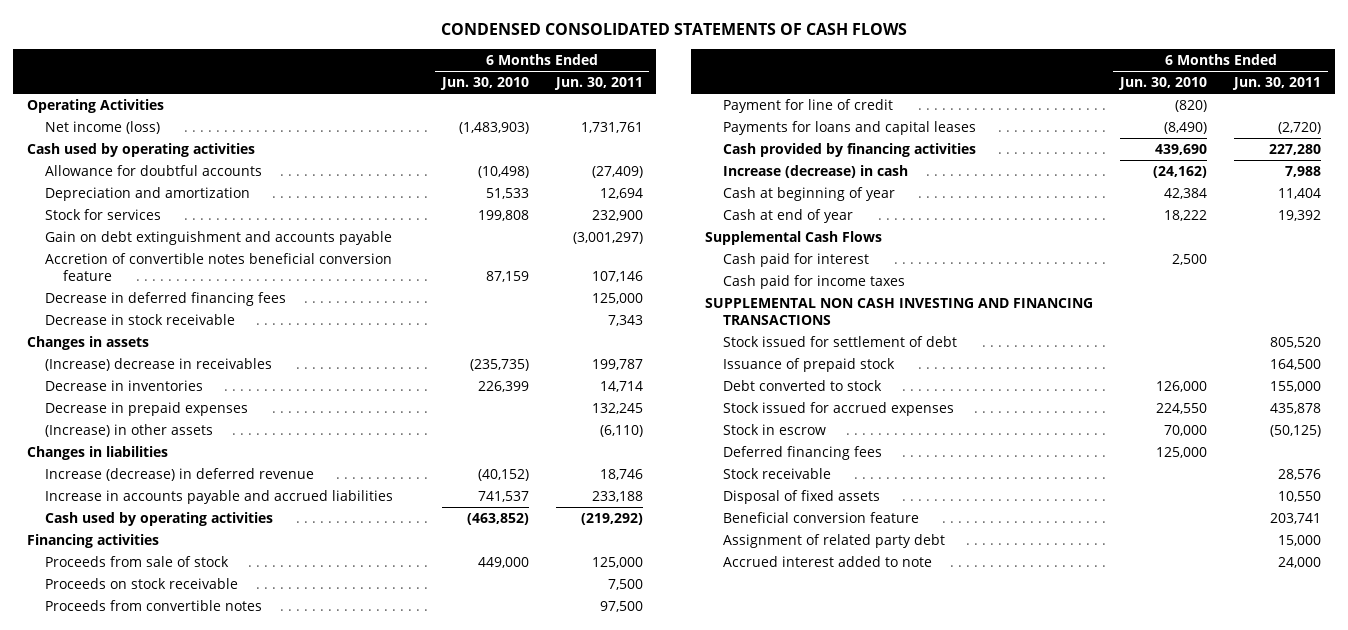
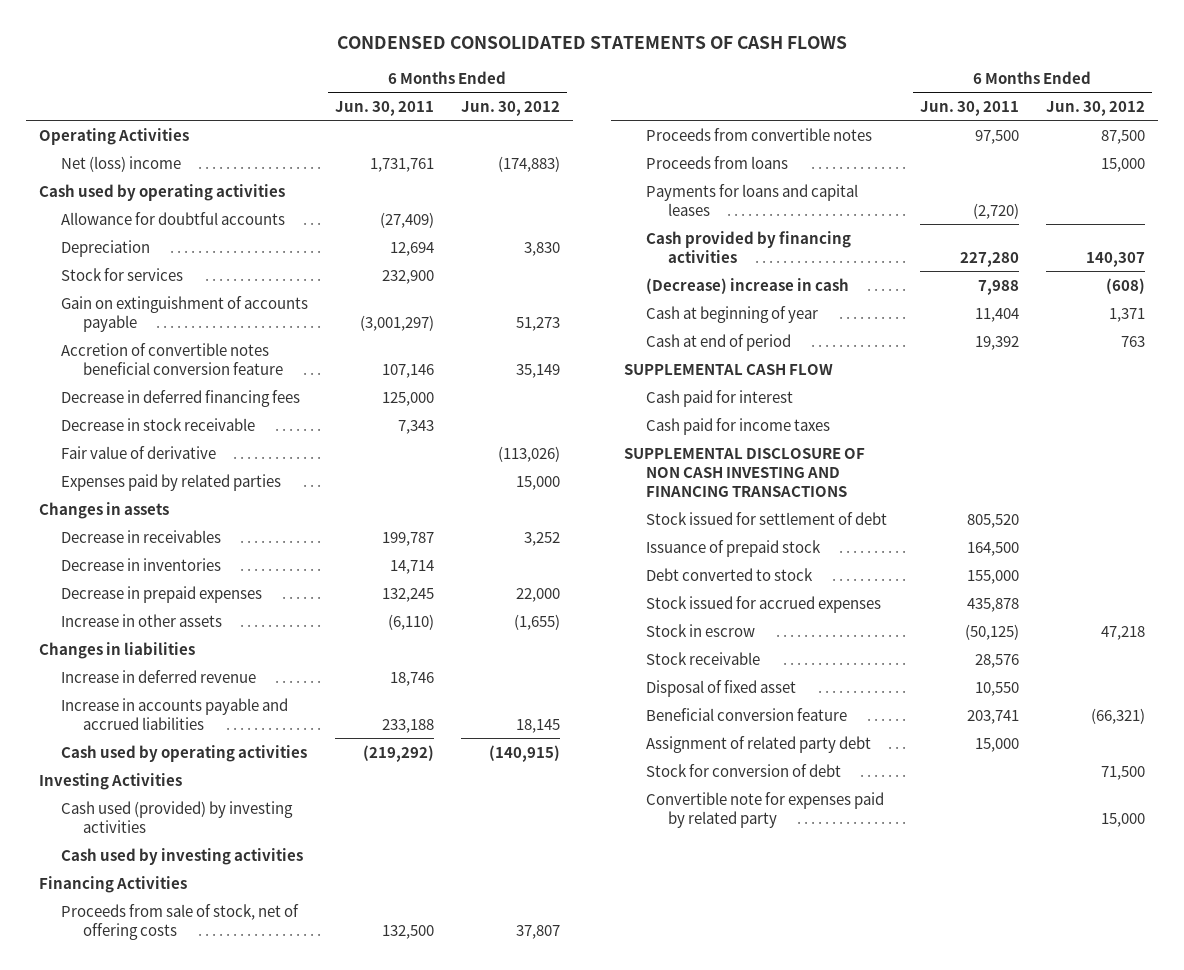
[439,77,529,91] Jun. 30, 2010 -> none
none -> [460,100,560,116] Jun. 30, 2012
[44,121,160,135] Net income (loss) -> [60,155,181,172] Net (loss) income
[44,187,250,202] Depreciation and amortization -> [60,239,150,257] Depreciation
[44,231,392,246] Gain on debt extinguishment and accounts payable -> [60,295,308,332] Gain on extinguishment of accounts payable
none -> [60,445,216,459] Fair value of derivative
none -> [60,473,281,491] Expenses paid by related parties
[44,358,272,372] (Increase) decrease in receivables -> [60,529,221,543] Decrease in receivables
[44,424,213,438] (Increase) in other assets -> [60,613,222,627] Increase in other assets
[44,468,314,482] Increase (decrease) in deferred revenue -> [60,669,256,683] Increase in deferred revenue
[44,578,238,590] Proceeds on stock receivable -> none
none -> [39,772,183,790] Investing Activities
none -> [60,800,293,833] Cash used (provided) by investing activities
none -> [60,847,303,865] Cash used by investing activities
[26,534,159,549] Financing activities -> [39,875,188,893] Financing Activities
[44,556,229,568] Proceeds from sale of stock -> [60,903,299,940] Proceeds from sale of stock, net of offering costs
[591,557,643,569] 125,000 -> [381,924,434,939] 132,500
[723,99,894,114] Payment for line of credit -> none
none -> [645,155,788,169] Proceeds from loans
[723,165,909,179] Increase (decrease) in cash -> [645,277,849,294] (Decrease) increase in cash
[723,209,854,224] Cash at end of year -> [645,333,791,351] Cash at end of period
[704,231,882,246] Supplemental Cash Flows -> [624,363,834,375] SUPPLEMENTAL CASH FLOW
[704,298,1093,325] SUPPLEMENTAL NON CASH INVESTING AND FINANCING TRANSACTIONS -> [624,447,866,497] SUPPLEMENTAL DISCLOSURE OF NON CASH INVESTING AND FINANCING TRANSACTIONS
[723,446,883,461] Deferred financing fees -> none
[723,490,881,505] Disposal of fixed assets -> [645,679,796,697] Disposal of fixed asset
[723,556,933,568] Accrued interest added to note -> none
none -> [645,763,841,777] Stock for conversion of debt
none -> [645,791,884,828] Convertible note for expenses paid by related party

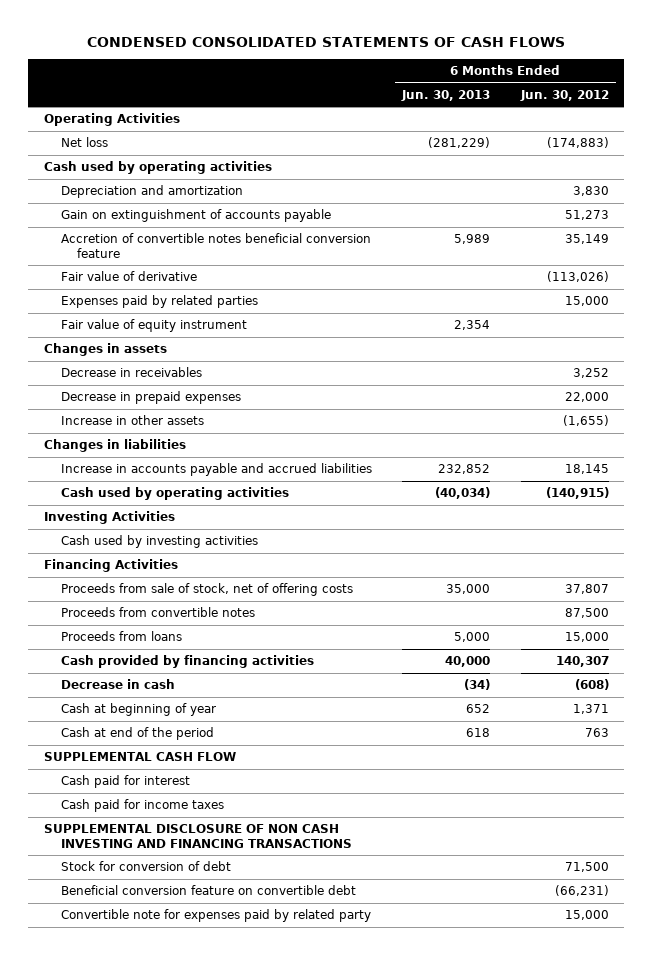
[334,100,434,116] Jun. 30, 2011 -> none
none -> [401,89,491,101] Jun. 30, 2013
[60,155,181,172] Net (loss) income -> [60,137,108,148] Net loss
[60,211,285,225] Allowance for doubtful accounts -> none
[60,267,183,281] Stock for services -> none
[60,239,150,257] Depreciation -> [60,185,243,199] Depreciation and amortization
[60,389,300,407] Decrease in deferred financing fees -> none
[60,417,255,431] Decrease in stock receivable -> none
none -> [60,319,247,333] Fair value of equity instrument
[60,557,221,571] Decrease in inventories -> none
[60,669,256,683] Increase in deferred revenue -> none
[60,800,293,833] Cash used (provided) by investing activities -> none
[645,183,858,216] Payments for loans and capital leases -> none
[645,277,849,294] (Decrease) increase in cash -> [60,679,175,690] Decrease in cash
[645,333,791,351] Cash at end of period -> [60,727,214,741] Cash at end of the period
[645,511,887,525] Stock issued for settlement of debt -> none
[645,539,821,557] Issuance of prepaid stock -> none
[645,567,813,581] Debt converted to stock -> none
[645,595,881,613] Stock issued for accrued expenses -> none
[645,623,755,637] Stock in escrow -> none
[645,651,760,665] Stock receivable -> none
[645,679,796,697] Disposal of fixed asset -> none
[645,707,847,721] Beneficial conversion feature -> none
[645,735,871,753] Assignment of related party debt -> none
none -> [60,885,356,896] Beneficial conversion feature on convertible debt

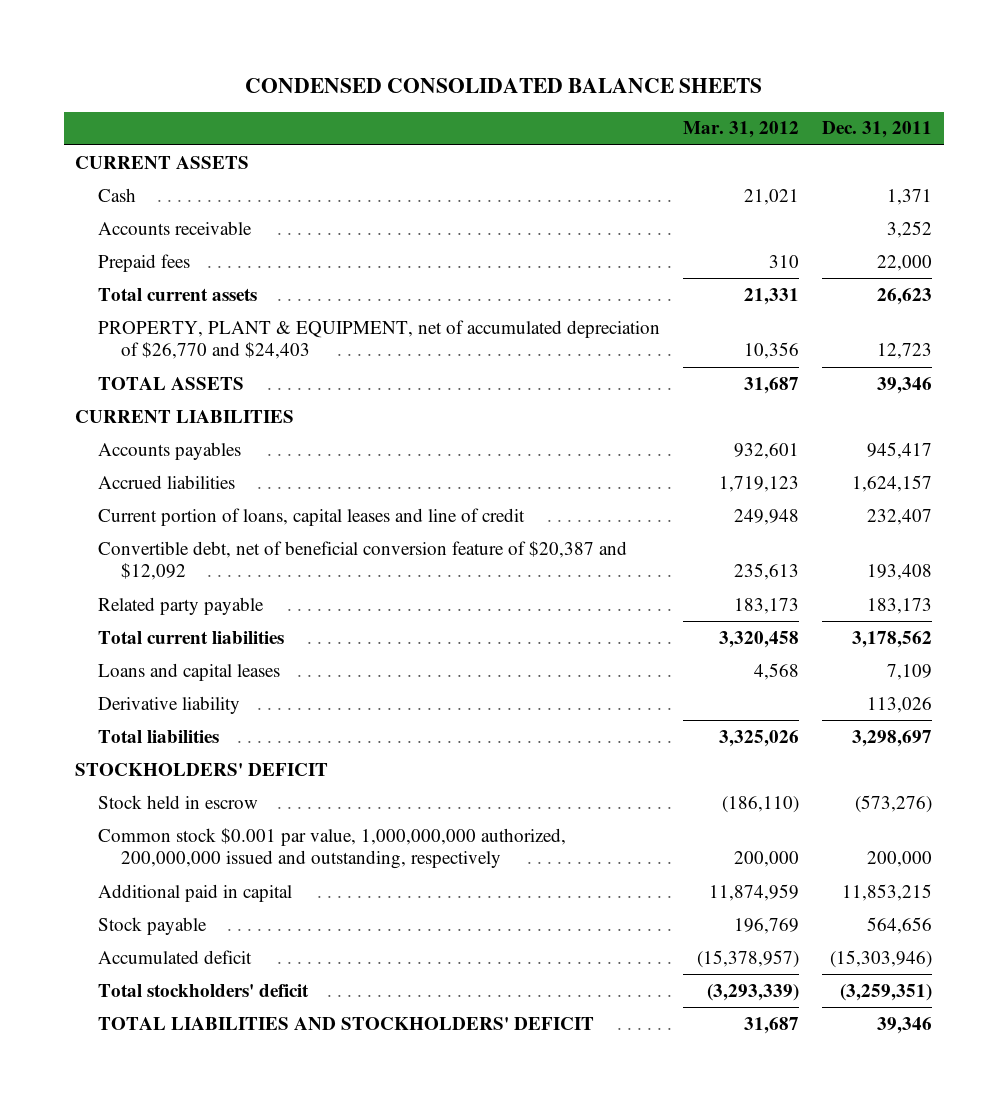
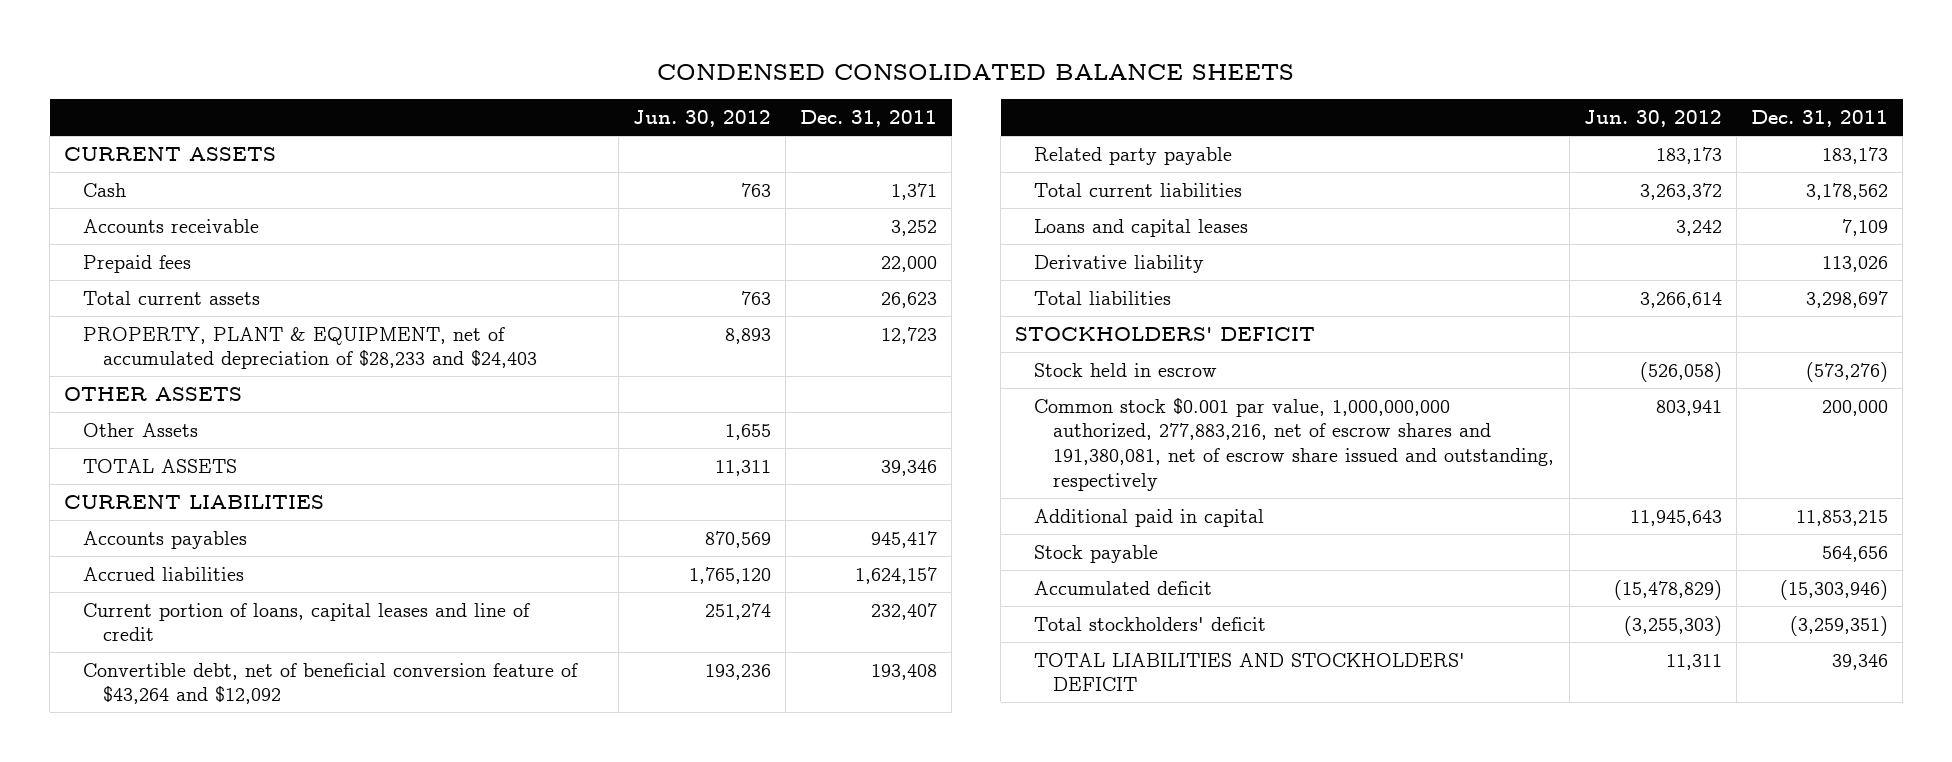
[683,121,800,139] Mar. 31, 2012 -> none
none -> [632,109,771,127] Jun. 30, 2012
[98,319,661,360] PROPERTY, PLANT & EQUIPMENT, net of accumulated depreciation of $26,770 and $24,403 -> [83,326,537,370] PROPERTY, PLANT & EQUIPMENT, net of accumulated depreciation of $28,233 and $24,403
none -> [64,386,243,401] OTHER ASSETS
none -> [83,422,199,437] Other Assets
[98,540,628,581] Convertible debt, net of beneficial conversion feature of $20,387 and $12,092 -> [83,662,579,705] Convertible debt, net of beneficial conversion feature of $43,264 and $12,092
[98,827,567,870] Common stock $0.001 par value, 1,000,000,000 authorized, 200,000,000 issued and outstanding, respectively -> [1034,397,1555,491] Common stock $0.001 par value, 1,000,000,000 authorized, 277,883,216, net of escrow shares and 191,380,081, net of escrow share issued and outstanding, respectively

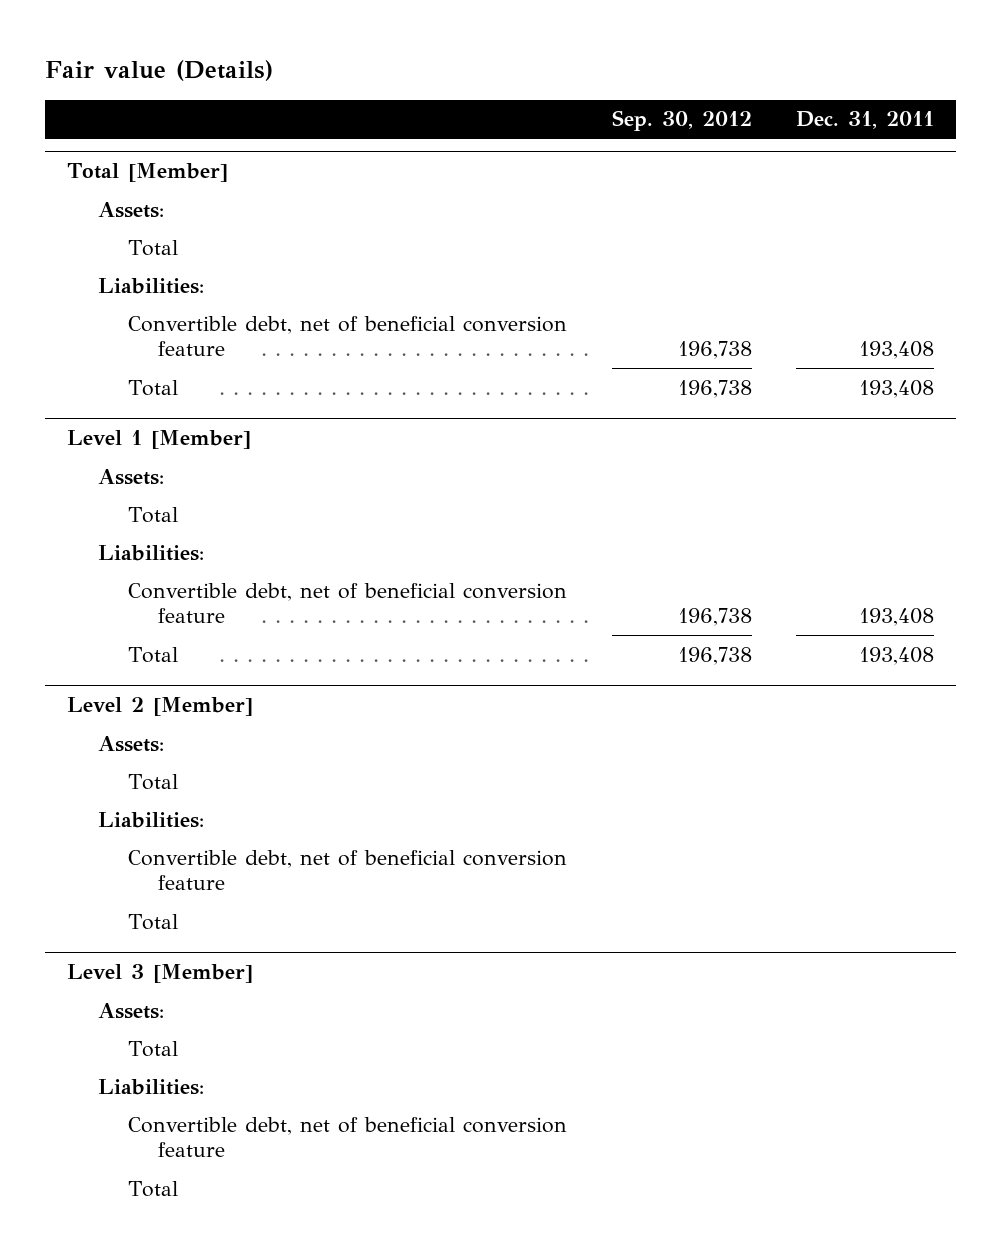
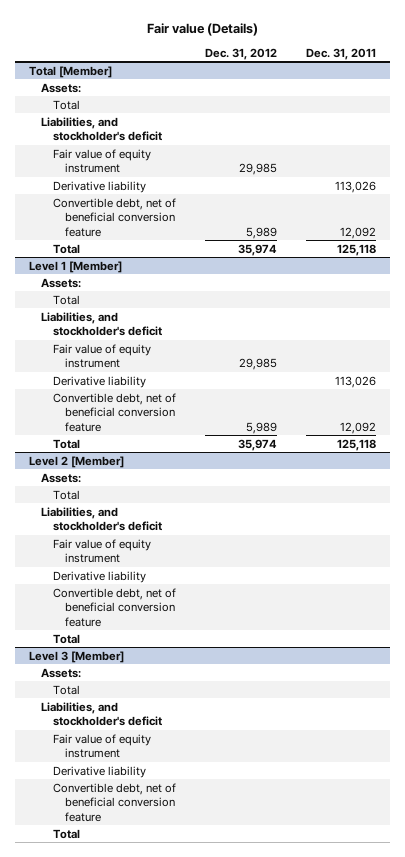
[611,110,752,132] Sep. 30, 2012 -> none
none -> [204,47,277,60] Dec. 31, 2012
[97,277,204,294] Liabilities: -> [41,116,163,142] Liabilities, and stockholder's deficit
none -> [53,148,152,174] Fair value of equity instrument
none -> [53,180,147,193] Derivative liability
[858,340,934,359] 193,408 -> [339,226,376,239] 12,092
[858,379,934,398] 193,408 -> [336,243,376,256] 125,118
[97,544,204,561] Liabilities: -> [41,311,163,337] Liabilities, and stockholder's deficit
none -> [53,343,152,369] Fair value of equity instrument
none -> [53,375,147,388] Derivative liability
[858,607,934,626] 193,408 -> [339,421,376,434] 12,092
[858,646,934,665] 193,408 -> [336,438,376,451] 125,118
[97,811,204,828] Liabilities: -> [41,506,163,532] Liabilities, and stockholder's deficit
none -> [53,538,152,564] Fair value of equity instrument
none -> [53,570,147,583] Derivative liability
[97,1078,204,1095] Liabilities: -> [41,701,163,727] Liabilities, and stockholder's deficit
none -> [53,733,152,759] Fair value of equity instrument
none -> [53,765,147,778] Derivative liability

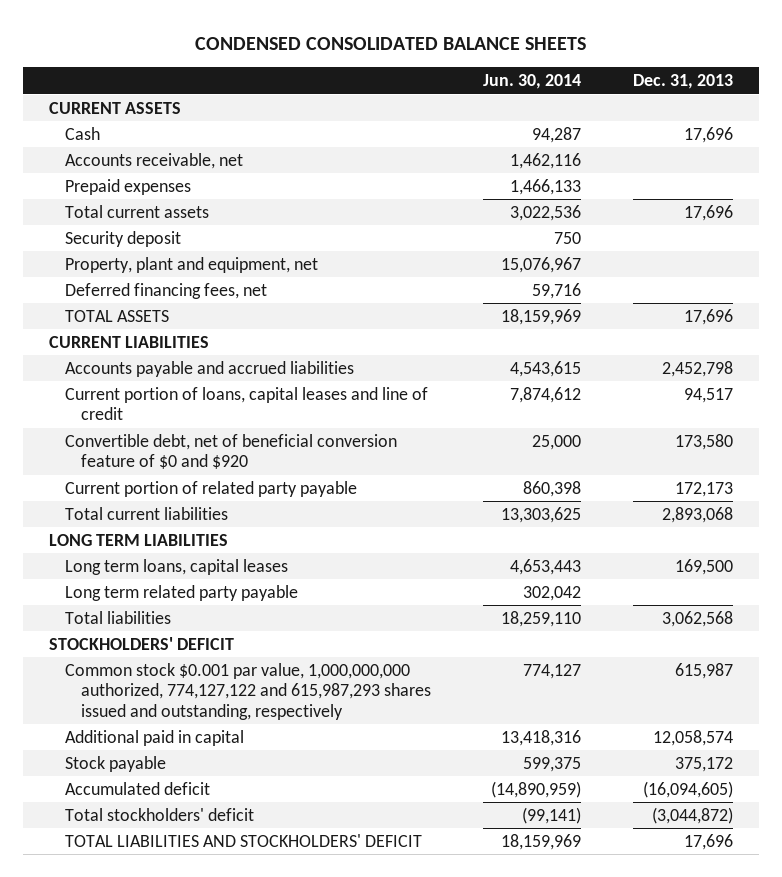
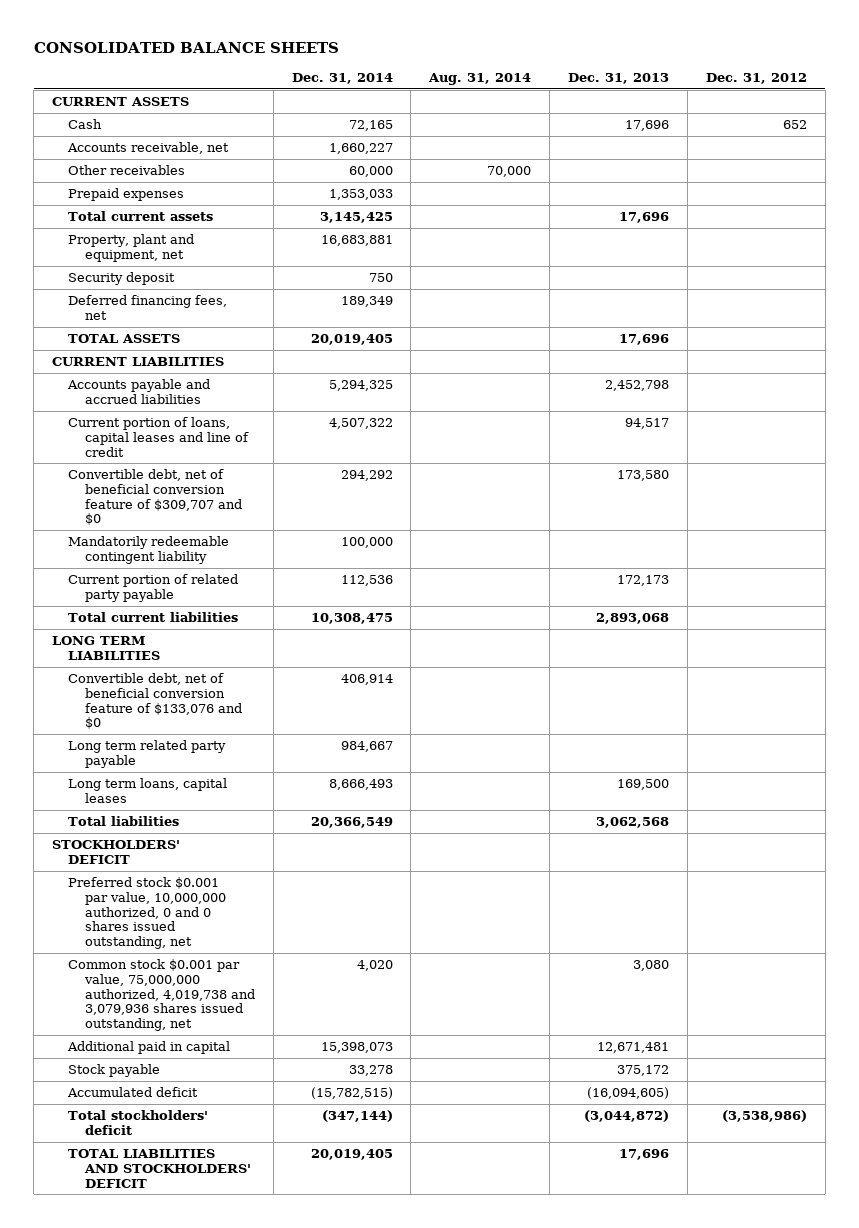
[194,37,586,51] CONDENSED CONSOLIDATED BALANCE SHEETS -> [33,42,339,54] CONSOLIDATED BALANCE SHEETS
[483,74,582,90] Jun. 30, 2014 -> none
none -> [291,72,393,84] Dec. 31, 2014
none -> [428,72,532,85] Aug. 31, 2014
none -> [705,72,807,84] Dec. 31, 2012
none -> [68,165,186,176] Other receivables
[65,230,182,247] Security deposit -> [68,272,176,286] Security deposit
[65,433,398,470] Convertible debt, net of beneficial conversion feature of $0 and $920 -> [68,469,242,526] Convertible debt, net of beneficial conversion feature of $309,707 and $0
none -> [68,536,230,564] Mandatorily redeemable contingent liability
none -> [68,673,242,730] Convertible debt, net of beneficial conversion feature of $133,076 and $0
[65,558,289,575] Long term loans, capital leases -> [68,778,228,803] Long term loans, capital leases
none -> [68,877,226,949] Preferred stock $0.001 par value, 10,000,000 authorized, 0 and 0 shares issued outstanding, net
[65,662,432,720] Common stock $0.001 par value, 1,000,000,000 authorized, 774,127,122 and 615,987,293 shares issued and outstanding, respectively -> [68,959,255,1031] Common stock $0.001 par value, 75,000,000 authorized, 4,019,738 and 3,079,936 shares issued outstanding, net
[674,662,733,679] 615,987 -> [633,960,670,972] 3,080
[652,729,733,746] 12,058,574 -> [597,1042,670,1054] 12,671,481

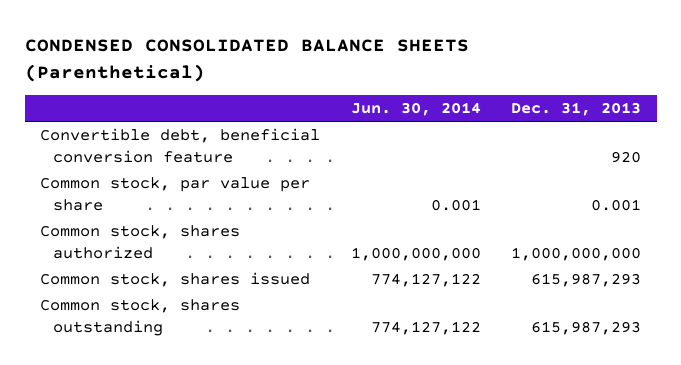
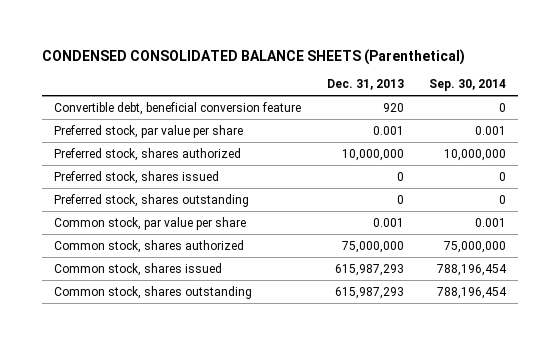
[350,102,481,117] Jun. 30, 2014 -> none
none -> [428,79,506,92] Sep. 30, 2014
none -> [54,124,244,138] Preferred stock, par value per share
none -> [54,147,242,161] Preferred stock, shares authorized
none -> [54,170,220,184] Preferred stock, shares issued
none -> [54,193,250,207] Preferred stock, shares outstanding
[511,246,642,261] 1,000,000,000 -> [341,240,404,253] 75,000,000

